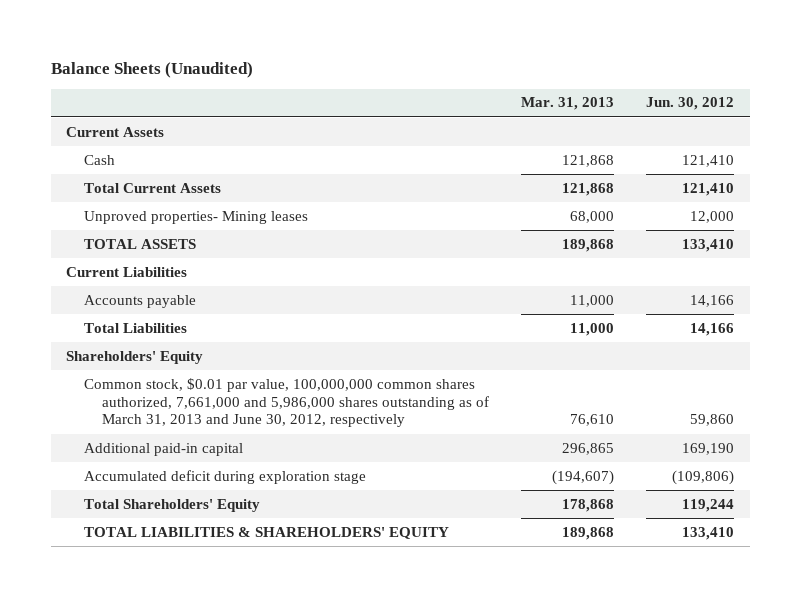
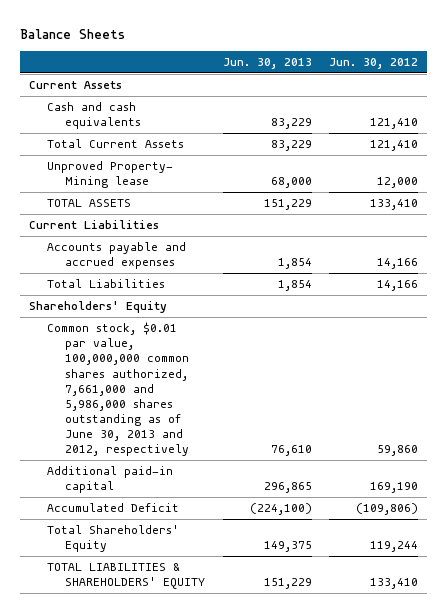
[50,61,253,78] Balance Sheets (Unaudited) -> [20,28,126,39] Balance Sheets
[520,97,614,111] Mar. 31, 2013 -> none
none -> [222,57,312,69] Jun. 30, 2013
[84,154,116,165] Cash -> [47,102,142,130] Cash and cash equivalents
[84,210,309,224] Unproved properties- Mining leases -> [47,161,174,189] Unproved Property- Mining lease
[84,294,197,308] Accounts payable -> [47,242,187,270] Accounts payable and accrued expenses
[84,377,490,428] Common stock, $0.01 par value, 100,000,000 common shares authorized, 7,661,000 and 5,986,000 shares outstanding as of March 31, 2013 and June 30, 2012, respectively -> [47,322,190,457] Common stock, $0.01 par value, 100,000,000 common shares authorized, 7,661,000 and 5,986,000 shares outstanding as of June 30, 2013 and 2012, respectively
[84,469,367,484] Accumulated deficit during exploration stage -> [47,503,180,513] Accumulated Deficit

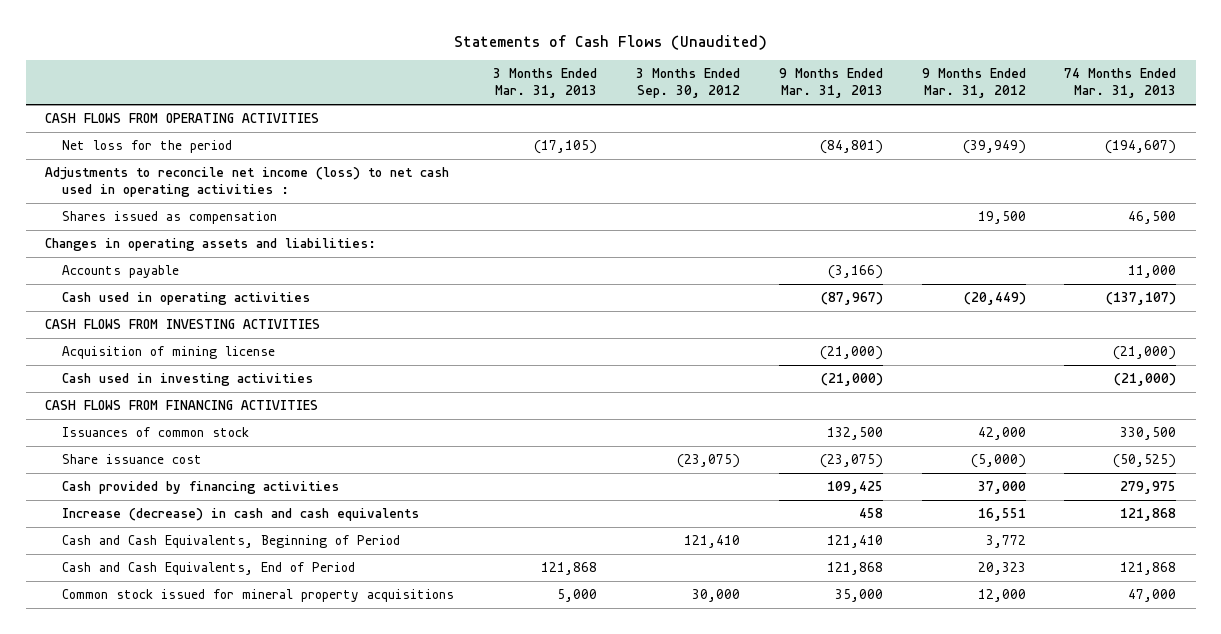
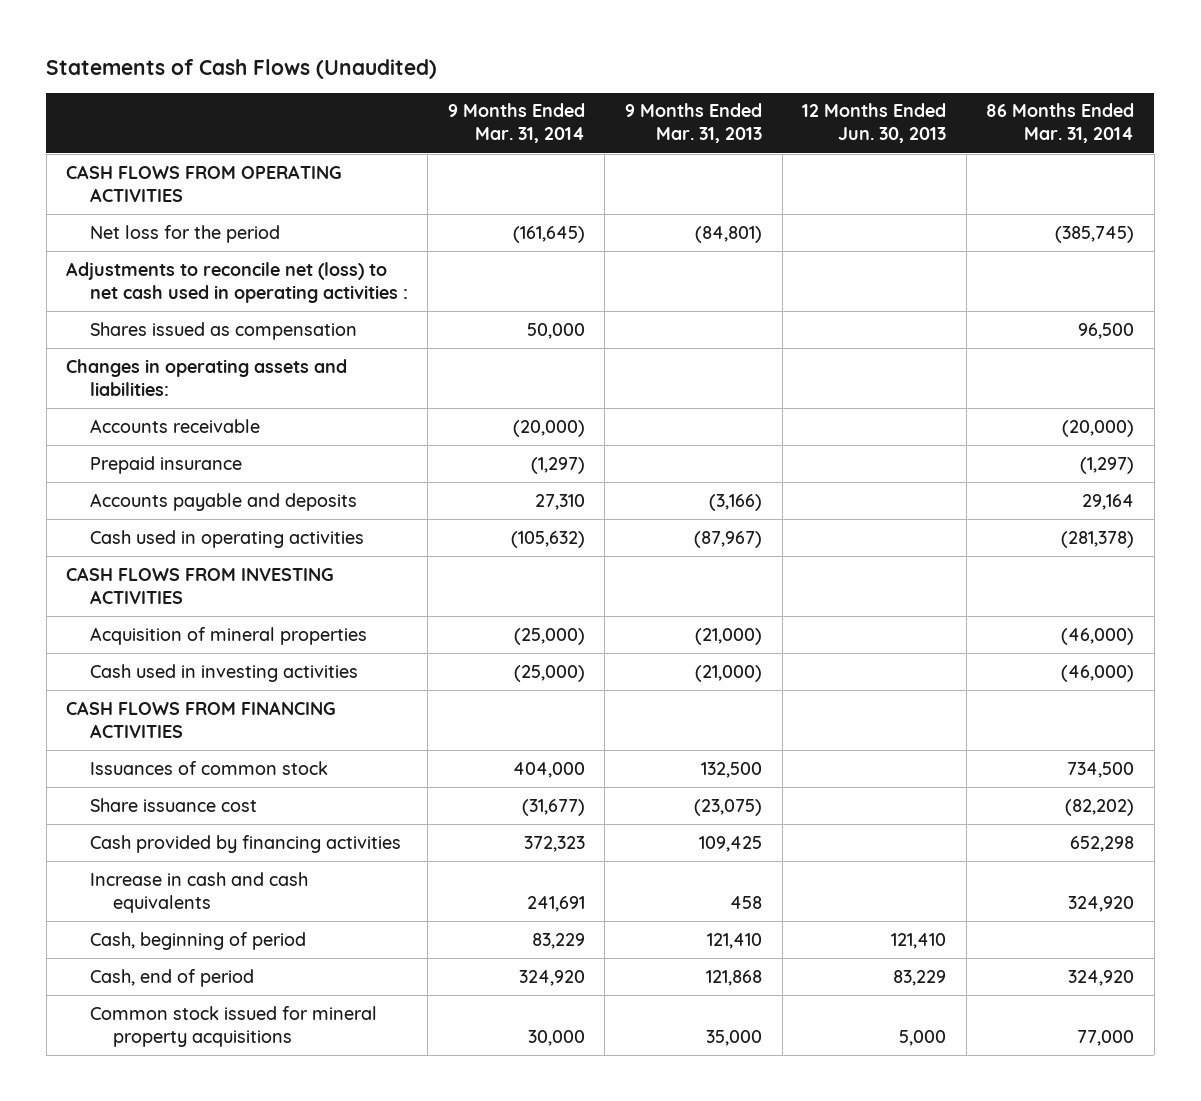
[493,68,598,99] 3 Months Ended Mar. 31, 2013 -> none
[635,68,740,99] 3 Months Ended Sep. 30, 2012 -> none
[921,68,1026,99] 9 Months Ended Mar. 31, 2012 -> none
[1064,68,1177,99] 74 Months Ended Mar. 31, 2013 -> none
none -> [447,103,585,144] 9 Months Ended Mar. 31, 2014
none -> [802,103,947,144] 12 Months Ended Jun. 30, 2013
none -> [986,103,1135,144] 86 Months Ended Mar. 31, 2014
[45,167,450,198] Adjustments to reconcile net income (loss) to net cash used in operating activities : -> [66,261,408,303] Adjustments to reconcile net (loss) to net cash used in operating activities :
none -> [89,418,260,433] Accounts receivable
none -> [89,455,242,474] Prepaid insurance
[62,265,180,279] Accounts payable -> [89,492,357,511] Accounts payable and deposits
[62,346,276,360] Acquisition of mining license -> none
none -> [89,626,367,645] Acquisition of mineral properties
[62,508,420,522] Increase (decrease) in cash and cash equivalents -> [89,871,308,913] Increase in cash and cash equivalents
[62,535,401,549] Cash and Cash Equivalents, Beginning of Period -> [89,931,306,950] Cash, beginning of period
[62,562,356,576] Cash and Cash Equivalents, End of Period -> [89,968,254,987] Cash, end of period

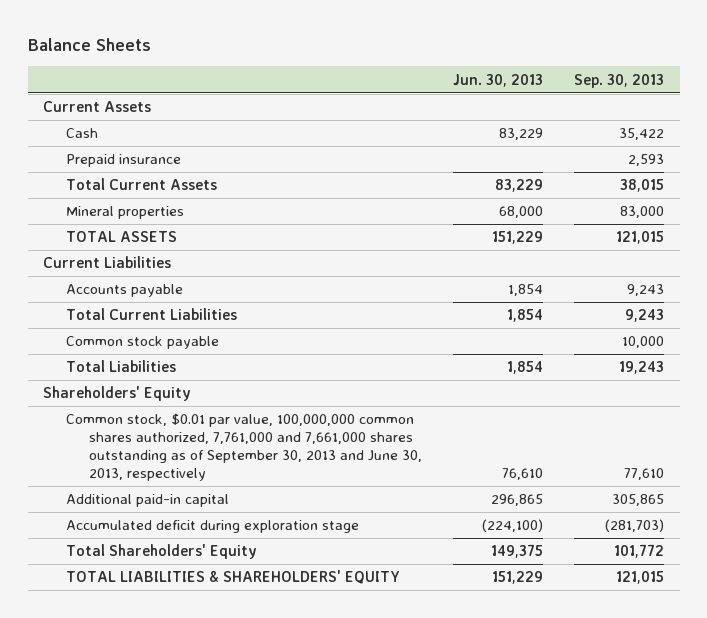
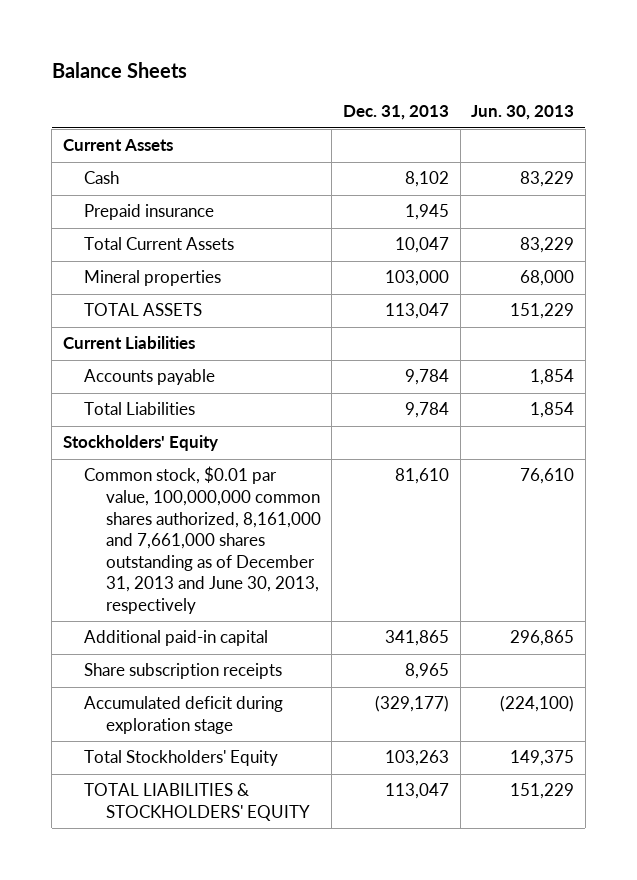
[574,73,665,88] Sep. 30, 2013 -> none
none -> [342,105,449,121] Dec. 31, 2013
[66,308,238,321] Total Current Liabilities -> none
[66,336,220,350] Common stock payable -> none
[43,386,192,402] Shareholders' Equity -> none
none -> [63,435,219,452] Stockholders' Equity
[66,413,422,482] Common stock, $0.01 par value, 100,000,000 common shares authorized, 7,761,000 and 7,661,000 shares outstanding as of September 30, 2013 and June 30, 2013, respectively -> [84,466,321,614] Common stock, $0.01 par value, 100,000,000 common shares authorized, 8,161,000 and 7,661,000 shares outstanding as of December 31, 2013 and June 30, 2013, respectively
none -> [84,663,283,680] Share subscription receipts
[66,544,258,560] Total Shareholders' Equity -> [84,750,279,767] Total Stockholders' Equity
[66,570,401,585] TOTAL LIABILITIES & SHAREHOLDERS' EQUITY -> [84,783,310,821] TOTAL LIABILITIES & STOCKHOLDERS' EQUITY

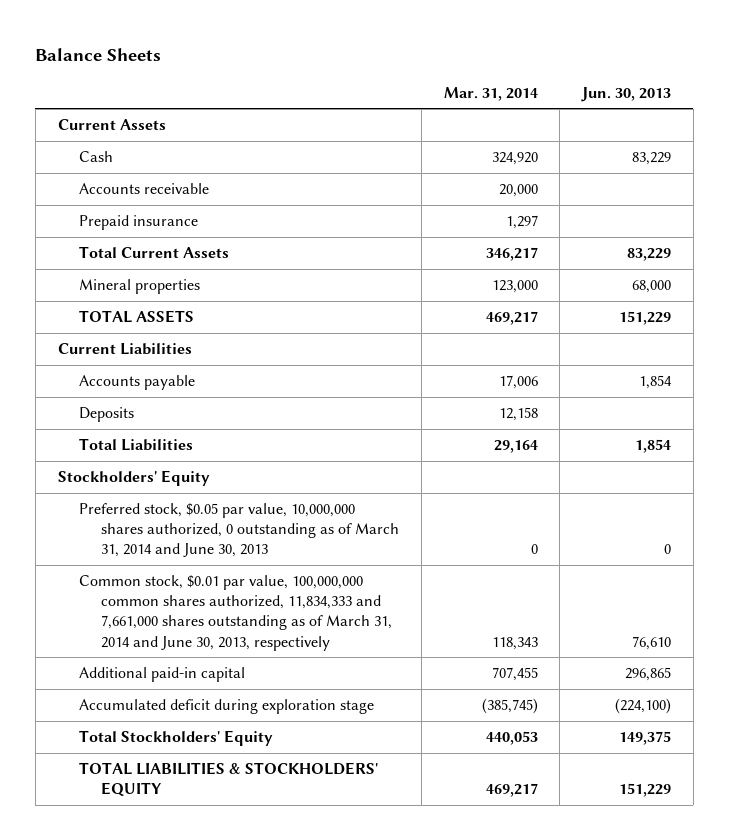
[342,105,449,121] Dec. 31, 2013 -> none
none -> [443,86,538,101] Mar. 31, 2014
none -> [79,183,210,195] Accounts receivable
none -> [79,407,135,423] Deposits
none -> [79,503,400,558] Preferred stock, $0.05 par value, 10,000,000 shares authorized, 0 outstanding as of March 31, 2014 and June 30, 2013
[84,466,321,614] Common stock, $0.01 par value, 100,000,000 common shares authorized, 8,161,000 and 7,661,000 shares outstanding as of December 31, 2013 and June 30, 2013, respectively -> [79,575,393,651] Common stock, $0.01 par value, 100,000,000 common shares authorized, 11,834,333 and 7,661,000 shares outstanding as of March 31, 2014 and June 30, 2013, respectively
[84,663,283,680] Share subscription receipts -> none

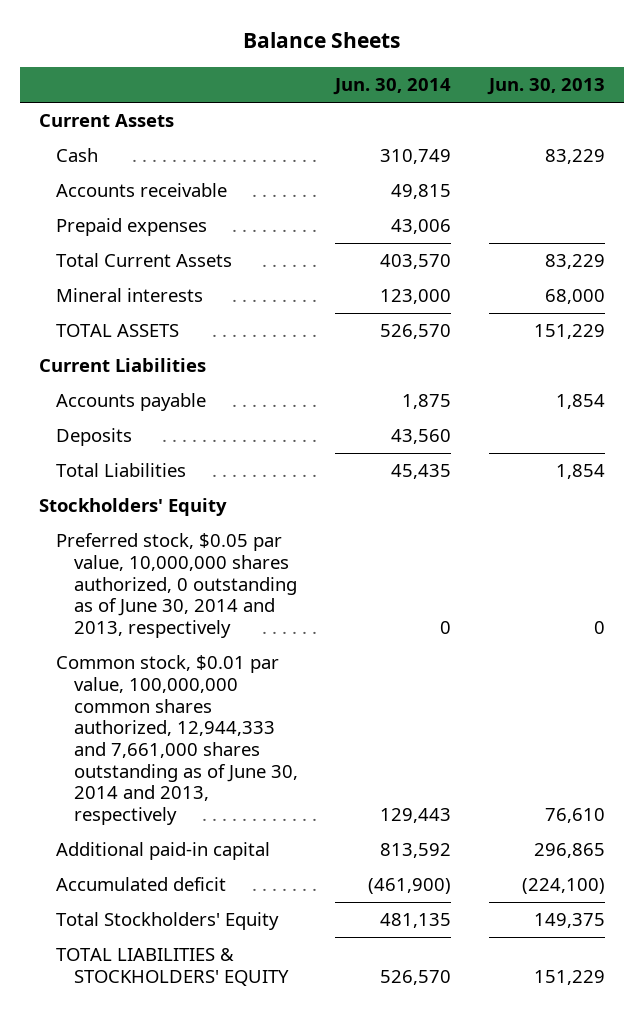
[443,86,538,101] Mar. 31, 2014 -> none
none -> [333,77,452,95] Jun. 30, 2014
[79,215,199,231] Prepaid insurance -> [56,218,208,237] Prepaid expenses
[79,279,201,295] Mineral properties -> [56,288,204,303] Mineral interests
[79,503,400,558] Preferred stock, $0.05 par value, 10,000,000 shares authorized, 0 outstanding as of March 31, 2014 and June 30, 2013 -> [56,533,297,638] Preferred stock, $0.05 par value, 10,000,000 shares authorized, 0 outstanding as of June 30, 2014 and 2013, respectively
[79,575,393,651] Common stock, $0.01 par value, 100,000,000 common shares authorized, 11,834,333 and 7,661,000 shares outstanding as of March 31, 2014 and June 30, 2013, respectively -> [56,655,298,825] Common stock, $0.01 par value, 100,000,000 common shares authorized, 12,944,333 and 7,661,000 shares outstanding as of June 30, 2014 and 2013, respectively
[79,699,375,715] Accumulated deficit during exploration stage -> [56,877,227,892] Accumulated deficit

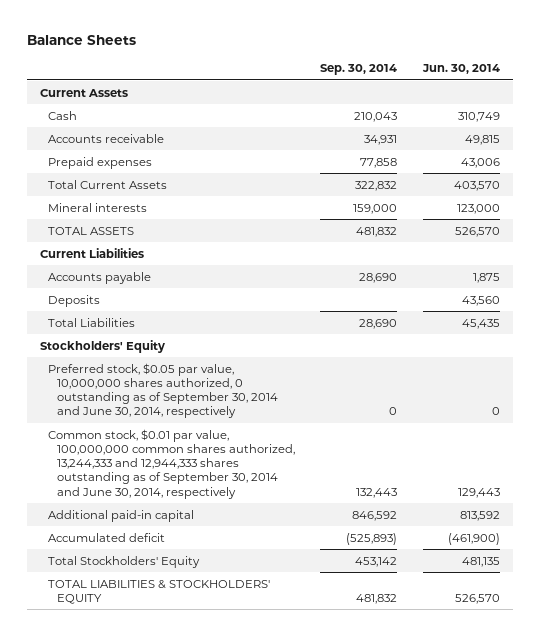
[486,77,605,95] Jun. 30, 2013 -> none
none -> [320,64,398,76] Sep. 30, 2014
[56,533,297,638] Preferred stock, $0.05 par value, 10,000,000 shares authorized, 0 outstanding as of June 30, 2014 and 2013, respectively -> [48,362,278,419] Preferred stock, $0.05 par value, 10,000,000 shares authorized, 0 outstanding as of September 30, 2014 and June 30, 2014, respectively
[56,655,298,825] Common stock, $0.01 par value, 100,000,000 common shares authorized, 12,944,333 and 7,661,000 shares outstanding as of June 30, 2014 and 2013, respectively -> [48,428,295,499] Common stock, $0.01 par value, 100,000,000 common shares authorized, 13,244,333 and 12,944,333 shares outstanding as of September 30, 2014 and June 30, 2014, respectively

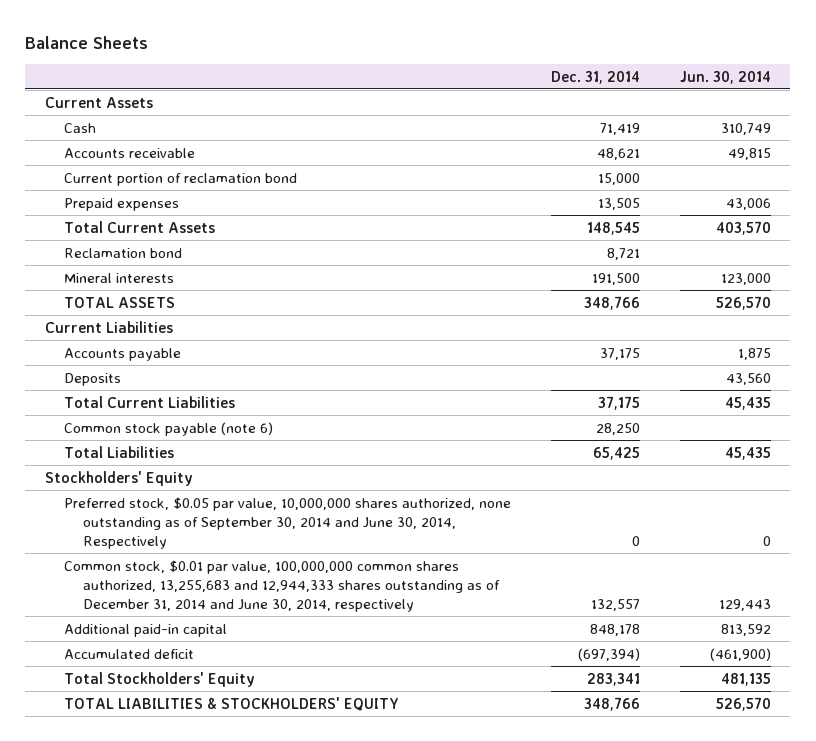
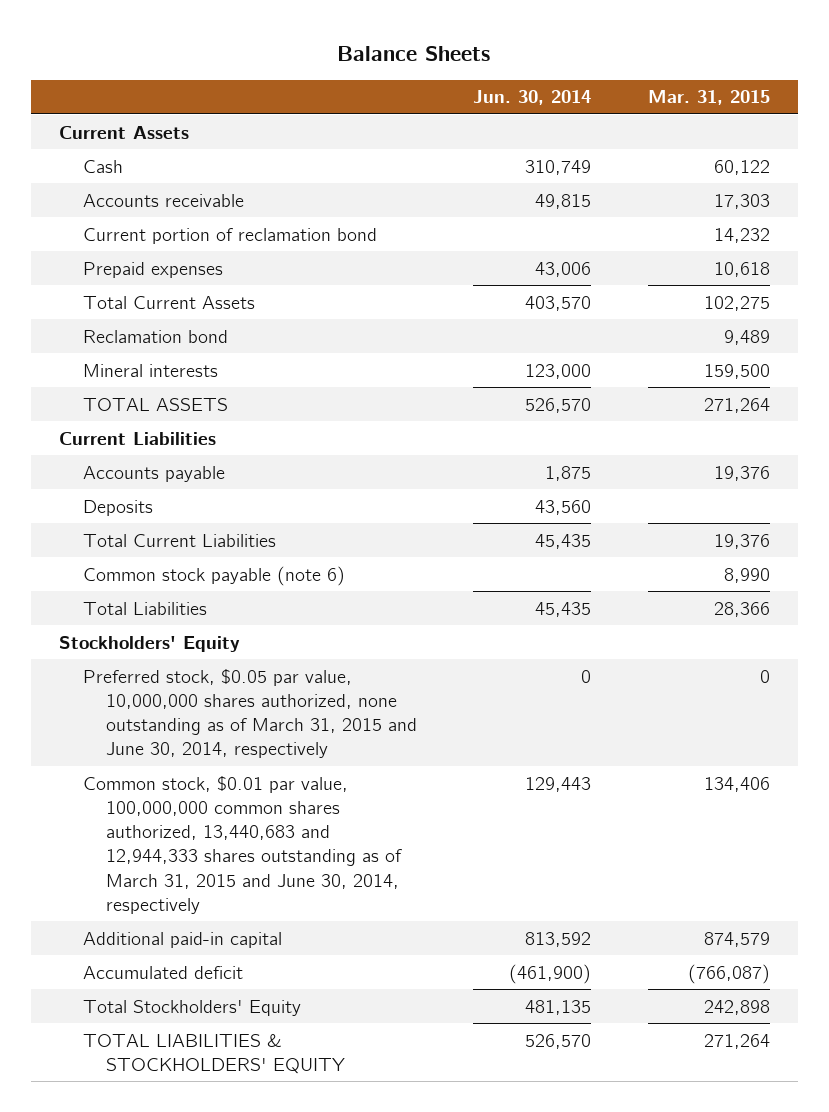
[550,70,640,84] Dec. 31, 2014 -> none
none -> [647,90,770,106] Mar. 31, 2015
[64,496,512,549] Preferred stock, $0.05 par value, 10,000,000 shares authorized, none outstanding as of September 30, 2014 and June 30, 2014, Respectively -> [82,668,418,759] Preferred stock, $0.05 par value, 10,000,000 shares authorized, none outstanding as of March 31, 2015 and June 30, 2014, respectively
[64,559,501,612] Common stock, $0.01 par value, 100,000,000 common shares authorized, 13,255,683 and 12,944,333 shares outstanding as of December 31, 2014 and June 30, 2014, respectively -> [82,775,403,915] Common stock, $0.01 par value, 100,000,000 common shares authorized, 13,440,683 and 12,944,333 shares outstanding as of March 31, 2015 and June 30, 2014, respectively

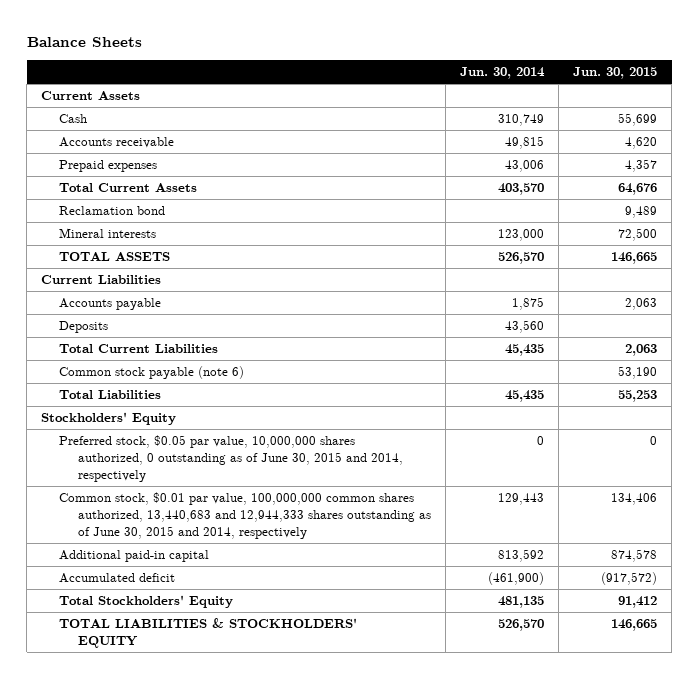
[647,90,770,106] Mar. 31, 2015 -> none
none -> [573,67,658,80] Jun. 30, 2015
[82,227,377,244] Current portion of reclamation bond -> none
[82,668,418,759] Preferred stock, $0.05 par value, 10,000,000 shares authorized, none outstanding as of March 31, 2015 and June 30, 2014, respectively -> [59,435,403,483] Preferred stock, $0.05 par value, 10,000,000 shares authorized, 0 outstanding as of June 30, 2015 and 2014, respectively
[82,775,403,915] Common stock, $0.01 par value, 100,000,000 common shares authorized, 13,440,683 and 12,944,333 shares outstanding as of March 31, 2015 and June 30, 2014, respectively -> [59,492,431,540] Common stock, $0.01 par value, 100,000,000 common shares authorized, 13,440,683 and 12,944,333 shares outstanding as of June 30, 2015 and 2014, respectively

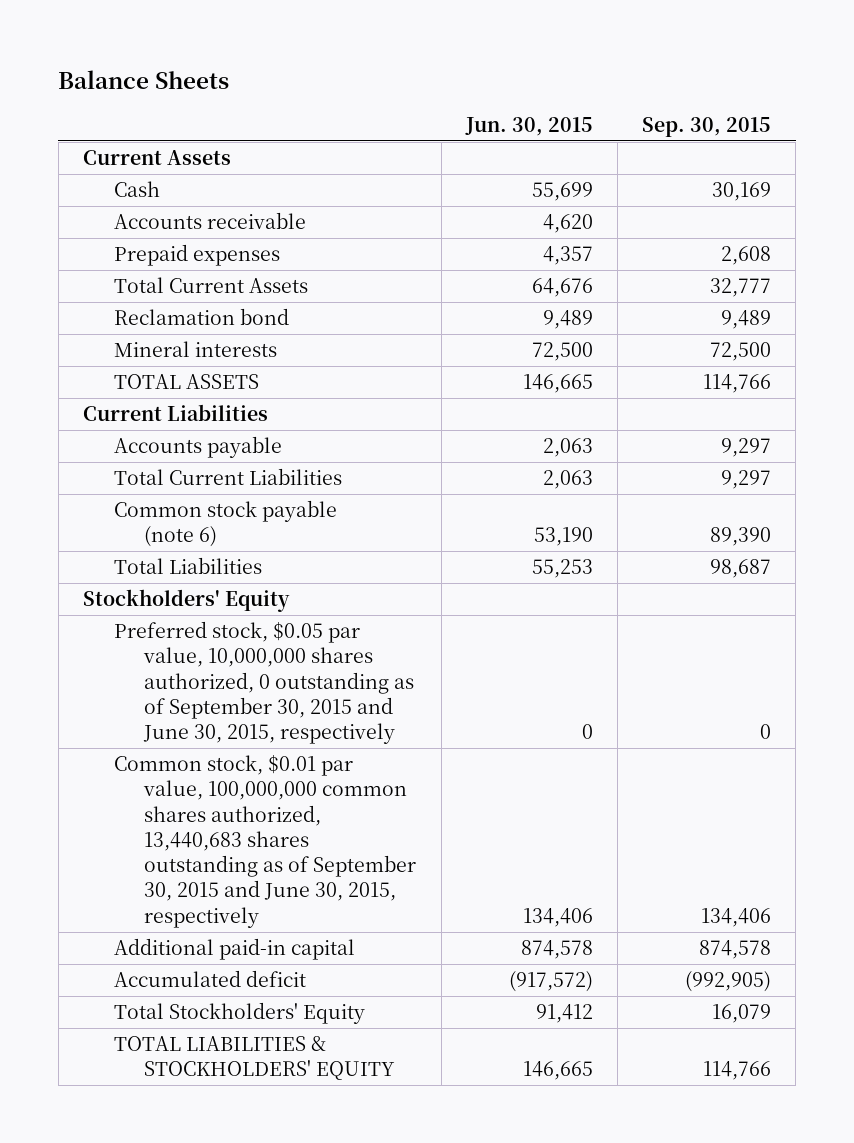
[459,67,545,80] Jun. 30, 2014 -> none
none -> [641,116,771,137] Sep. 30, 2015
[59,321,109,334] Deposits -> none
[59,435,403,483] Preferred stock, $0.05 par value, 10,000,000 shares authorized, 0 outstanding as of June 30, 2015 and 2014, respectively -> [113,621,415,745] Preferred stock, $0.05 par value, 10,000,000 shares authorized, 0 outstanding as of September 30, 2015 and June 30, 2015, respectively
[59,492,431,540] Common stock, $0.01 par value, 100,000,000 common shares authorized, 13,440,683 and 12,944,333 shares outstanding as of June 30, 2015 and 2014, respectively -> [113,755,417,928] Common stock, $0.01 par value, 100,000,000 common shares authorized, 13,440,683 shares outstanding as of September 30, 2015 and June 30, 2015, respectively

